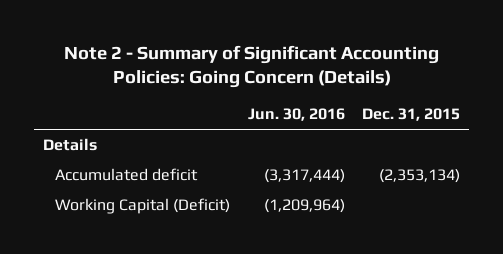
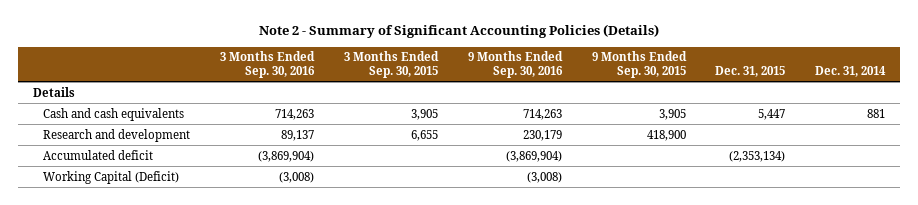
[63,44,439,89] Note 2 - Summary of Significant Accounting Policies: Going Concern (Details) -> [258,24,659,39] Note 2 - Summary of Significant Accounting Policies (Details)
[247,108,345,122] Jun. 30, 2016 -> none
none -> [220,51,316,78] 3 Months Ended Sep. 30, 2016
none -> [343,51,439,78] 3 Months Ended Sep. 30, 2015
none -> [467,51,563,78] 9 Months Ended Sep. 30, 2016
none -> [591,51,687,78] 9 Months Ended Sep. 30, 2015
none -> [815,65,887,77] Dec. 31, 2014
none -> [43,107,185,121] Cash and cash equivalents
none -> [43,128,191,142] Research and development

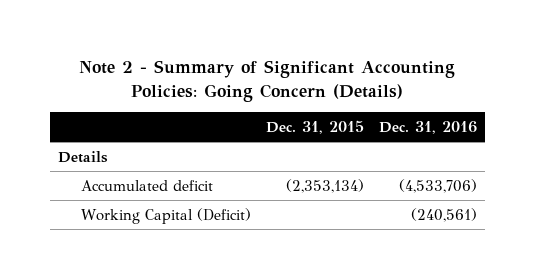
[258,24,659,39] Note 2 - Summary of Significant Accounting Policies (Details) -> [79,60,456,102] Note 2 - Summary of Significant Accounting Policies: Going Concern (Details)
[220,51,316,78] 3 Months Ended Sep. 30, 2016 -> none
[343,51,439,78] 3 Months Ended Sep. 30, 2015 -> none
[467,51,563,78] 9 Months Ended Sep. 30, 2016 -> none
[591,51,687,78] 9 Months Ended Sep. 30, 2015 -> none
[815,65,887,77] Dec. 31, 2014 -> none
none -> [379,121,478,135] Dec. 31, 2016
[43,107,185,121] Cash and cash equivalents -> none
[43,128,191,142] Research and development -> none

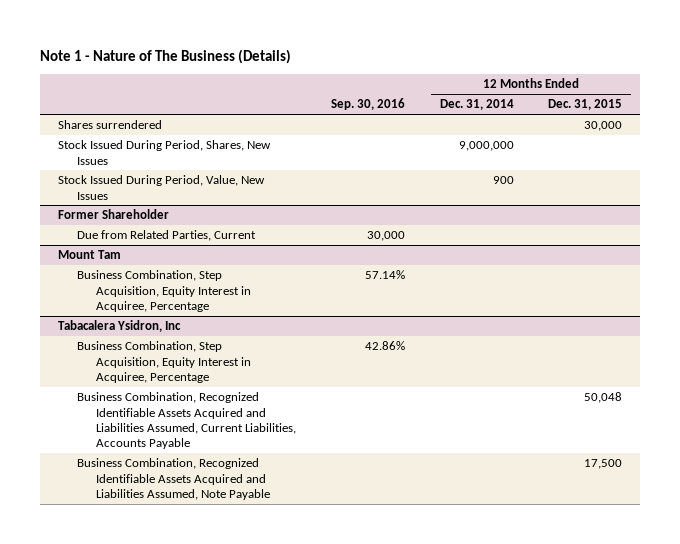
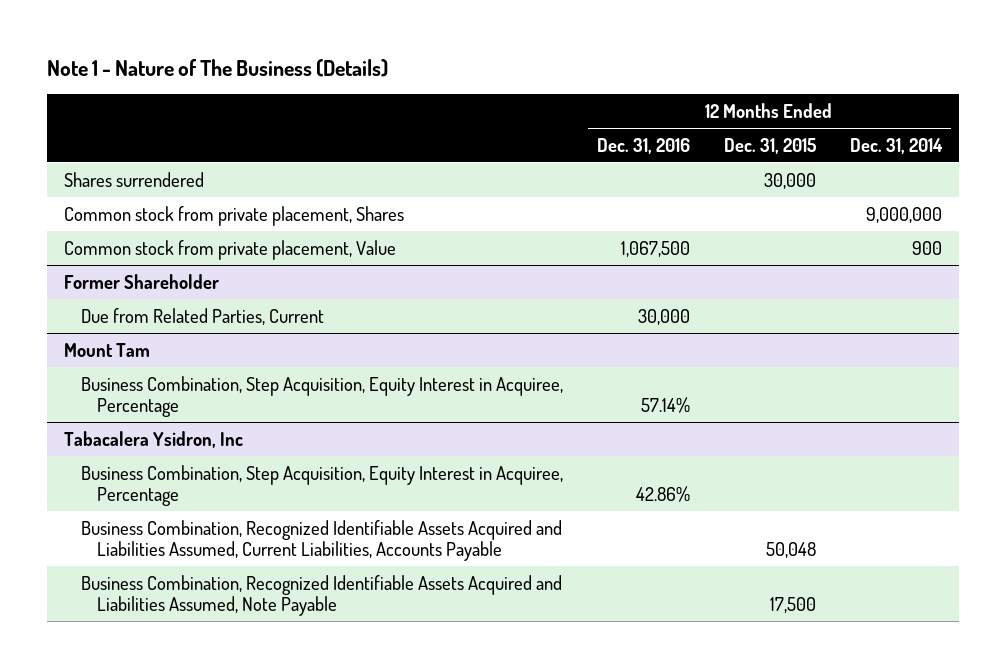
[331,98,406,111] Sep. 30, 2016 -> none
none -> [596,137,690,154] Dec. 31, 2016
[57,140,271,165] Stock Issued During Period, Shares, New Issues -> [64,205,405,226] Common stock from private placement, Shares
[57,175,265,200] Stock Issued During Period, Value, New Issues -> [64,239,397,260] Common stock from private placement, Value

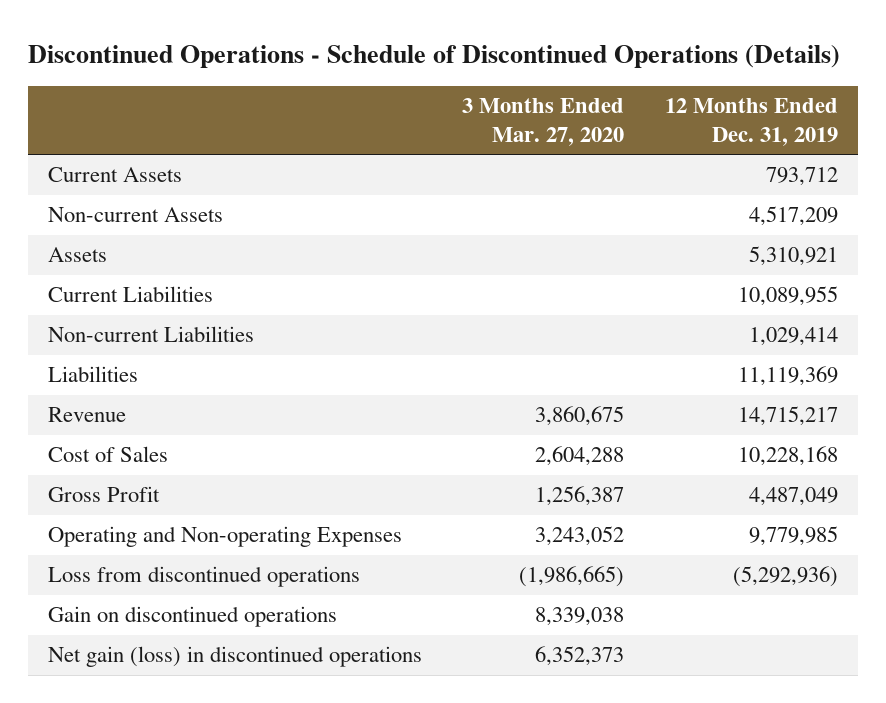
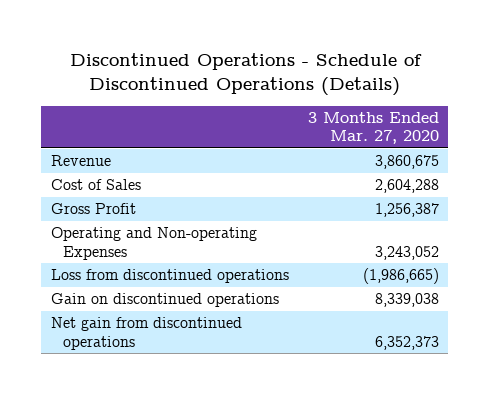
[664,98,838,146] 12 Months Ended Dec. 31, 2019 -> none
[48,167,183,183] Current Assets -> none
[48,207,224,223] Non-current Assets -> none
[48,247,108,263] Assets -> none
[48,286,214,303] Current Liabilities -> none
[48,326,255,343] Non-current Liabilities -> none
[48,366,139,383] Liabilities -> none
[48,646,423,668] Net gain (loss) in discontinued operations -> [50,317,242,350] Net gain from discontinued operations

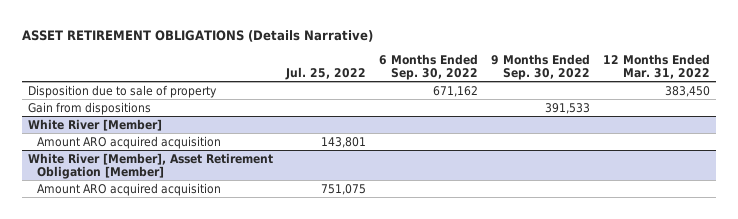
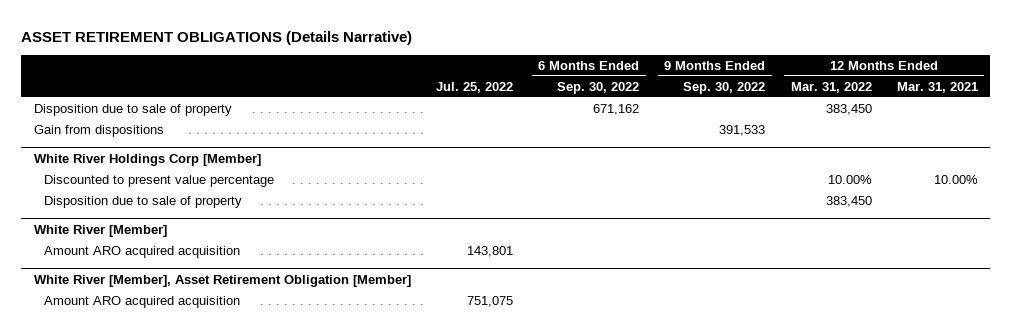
none -> [896,81,978,93] Mar. 31, 2021
none -> [34,153,262,166] White River Holdings Corp [Member]
none -> [43,175,274,188] Discounted to present value percentage
none -> [43,196,242,209] Disposition due to sale of property

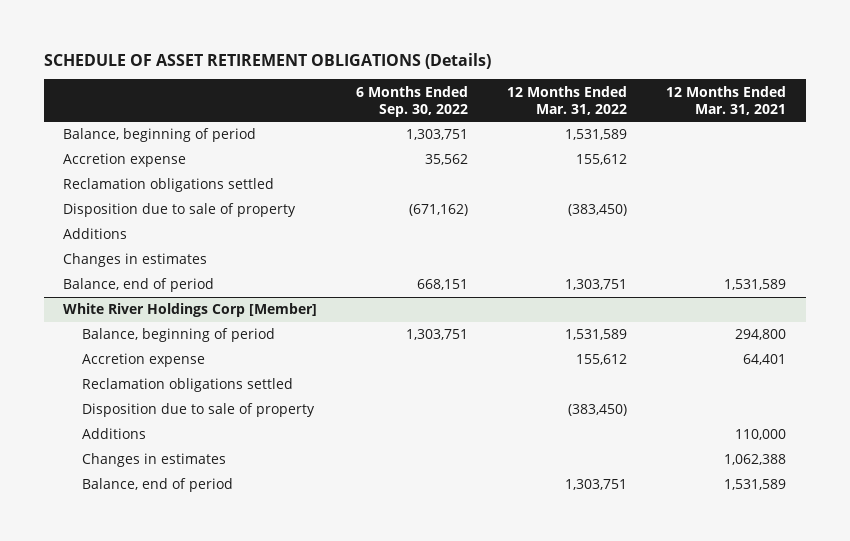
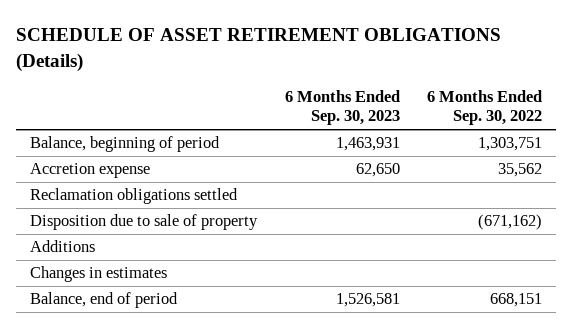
[507,85,628,115] 12 Months Ended Mar. 31, 2022 -> none
[666,85,787,115] 12 Months Ended Mar. 31, 2021 -> none
none -> [284,90,400,126] 6 Months Ended Sep. 30, 2023
[63,303,318,318] White River Holdings Corp [Member] -> none
[82,328,276,343] Balance, beginning of period -> none
[82,353,206,368] Accretion expense -> none
[82,378,294,393] Reclamation obligations settled -> none
[82,403,316,418] Disposition due to sale of property -> none
[82,428,147,440] Additions -> none
[82,453,227,468] Changes in estimates -> none
[82,478,234,493] Balance, end of period -> none

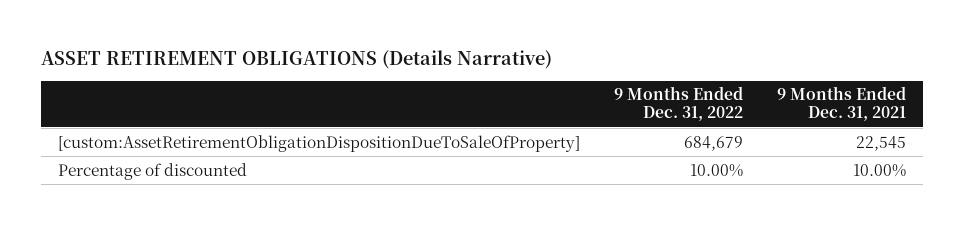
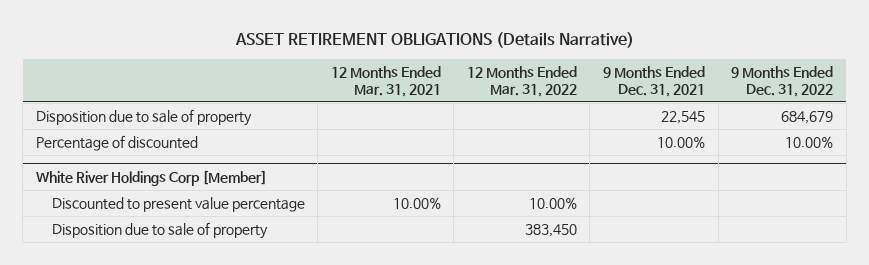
none -> [330,66,441,97] 12 Months Ended Mar. 31, 2021
none -> [466,66,577,97] 12 Months Ended Mar. 31, 2022
[58,134,581,152] [custom:AssetRetirementObligationDispositionDueToSaleOfProperty] -> [35,109,252,127] Disposition due to sale of property
none -> [35,169,267,186] White River Holdings Corp [Member]
none -> [51,197,305,213] Discounted to present value percentage
none -> [51,222,268,240] Disposition due to sale of property

